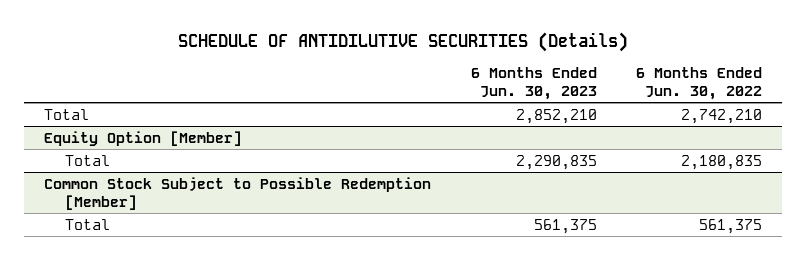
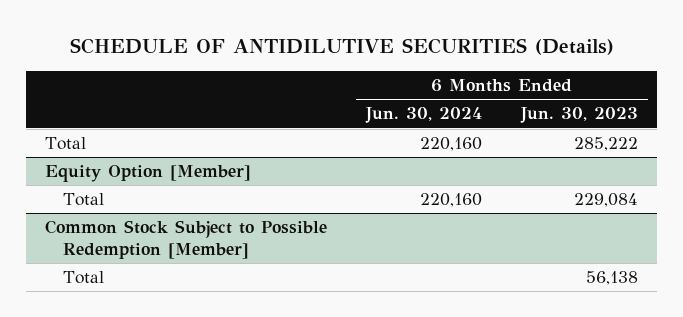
[636,67,763,100] 6 Months Ended Jun. 30, 2022 -> none
none -> [365,107,483,124] Jun. 30, 2024
[515,108,597,124] 2,852,210 -> [574,137,639,152] 285,222
[515,154,597,170] 2,290,835 -> [574,193,639,208] 229,084
[533,218,597,234] 561,375 -> [586,271,639,286] 56,138

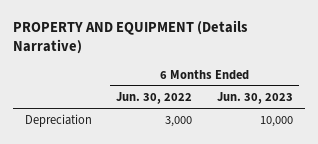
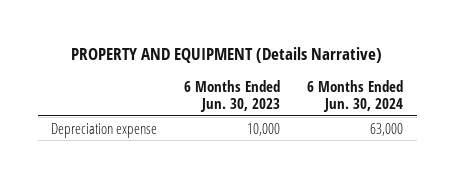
[116,92,193,105] Jun. 30, 2022 -> none
none -> [307,79,404,113] 6 Months Ended Jun. 30, 2024
[24,114,92,128] Depreciation -> [51,122,158,138] Depreciation expense

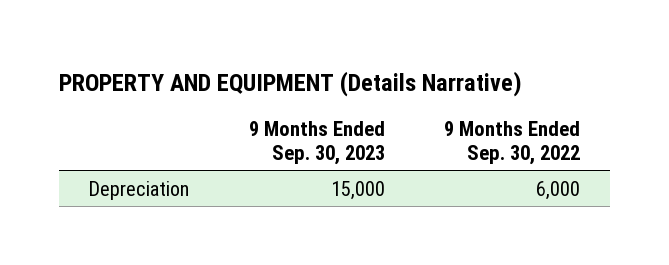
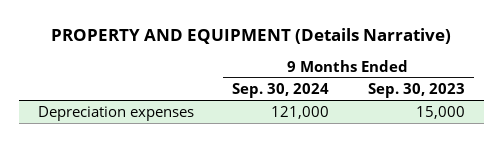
[444,121,581,166] 9 Months Ended Sep. 30, 2022 -> none
none -> [232,83,330,99] Sep. 30, 2024
[88,180,190,200] Depreciation -> [37,106,194,122] Depreciation expenses

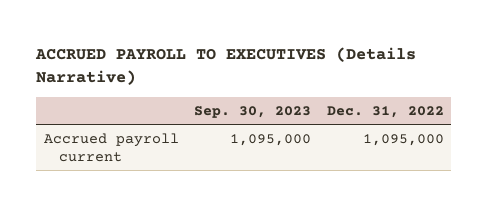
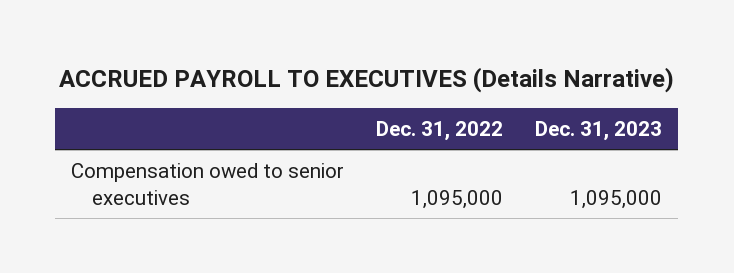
[194,106,312,119] Sep. 30, 2023 -> none
none -> [535,120,663,141] Dec. 31, 2023
[43,132,179,162] Accrued payroll current -> [71,162,345,205] Compensation owed to senior executives

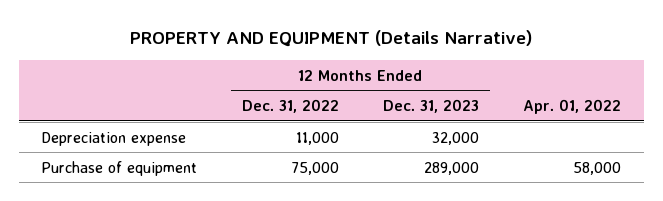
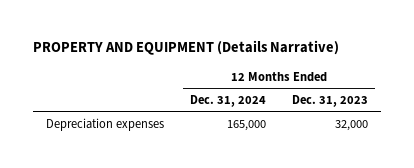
[241,99,339,114] Dec. 31, 2022 -> none
[523,99,622,115] Apr. 01, 2022 -> none
none -> [189,95,266,108] Dec. 31, 2024
[41,160,198,176] Purchase of equipment -> none
[41,131,187,146] Depreciation expense -> [45,117,164,131] Depreciation expenses

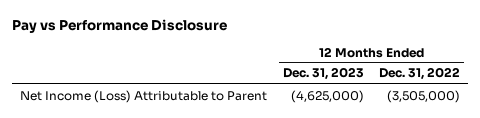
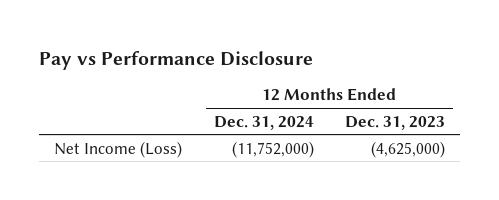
[379,67,461,81] Dec. 31, 2022 -> none
none -> [213,115,314,130] Dec. 31, 2024
[19,89,267,103] Net Income (Loss) Attributable to Parent -> [54,140,183,158] Net Income (Loss)

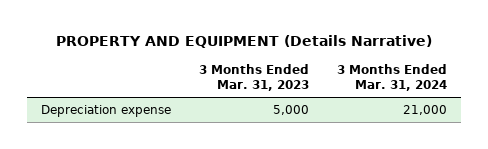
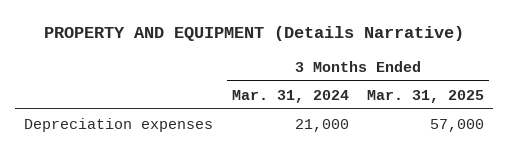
[198,64,309,92] 3 Months Ended Mar. 31, 2023 -> none
none -> [367,89,485,103] Mar. 31, 2025
[40,105,171,118] Depreciation expense -> [24,117,214,132] Depreciation expenses

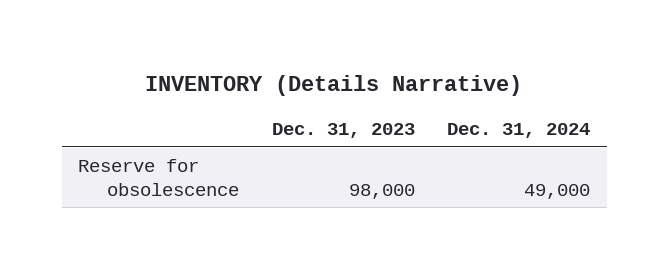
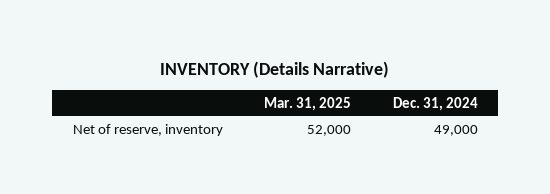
[271,122,415,138] Dec. 31, 2023 -> none
none -> [264,96,352,111] Mar. 31, 2025
[78,159,239,196] Reserve for obsolescence -> [72,124,223,137] Net of reserve, inventory

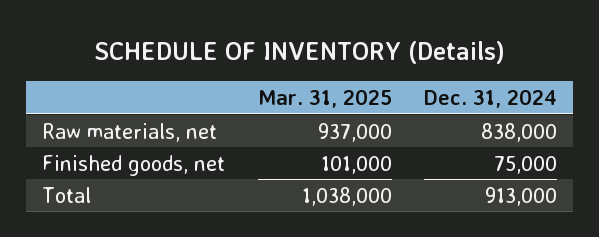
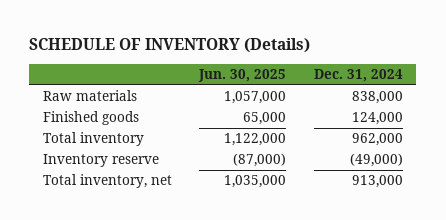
[257,89,392,109] Mar. 31, 2025 -> none
none -> [198,69,287,83] Jun. 30, 2025
[42,122,218,142] Raw materials, net -> [43,90,138,102] Raw materials
[42,154,226,176] Finished goods, net -> [43,111,140,126] Finished goods
[494,155,558,174] 75,000 -> [351,112,403,126] 124,000
none -> [43,132,145,147] Total inventory
none -> [43,154,160,168] Inventory reserve
[42,186,92,203] Total -> [43,174,173,189] Total inventory, net

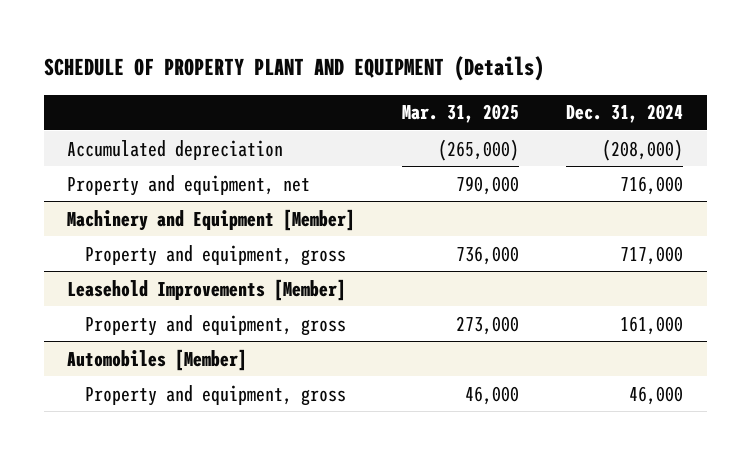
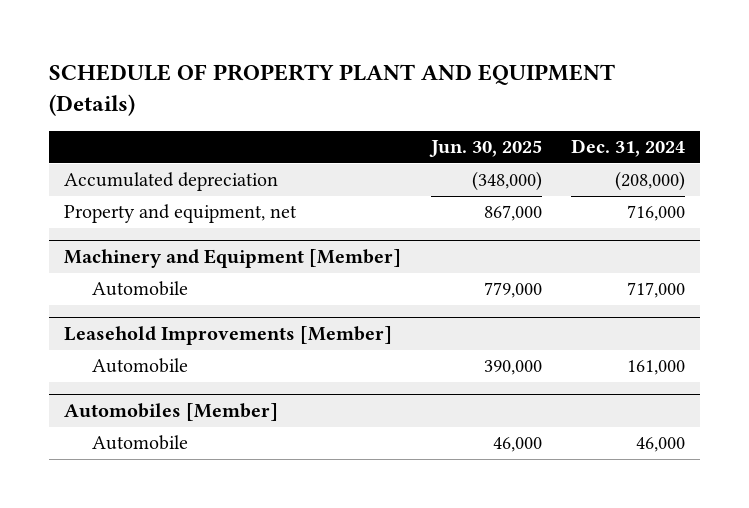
[402,104,520,124] Mar. 31, 2025 -> none
none -> [428,140,542,158] Jun. 30, 2025
[85,244,347,266] Property and equipment, gross -> [91,281,188,297] Automobile
[85,314,347,336] Property and equipment, gross -> [91,358,188,374] Automobile
[85,384,347,406] Property and equipment, gross -> [91,435,188,451] Automobile

